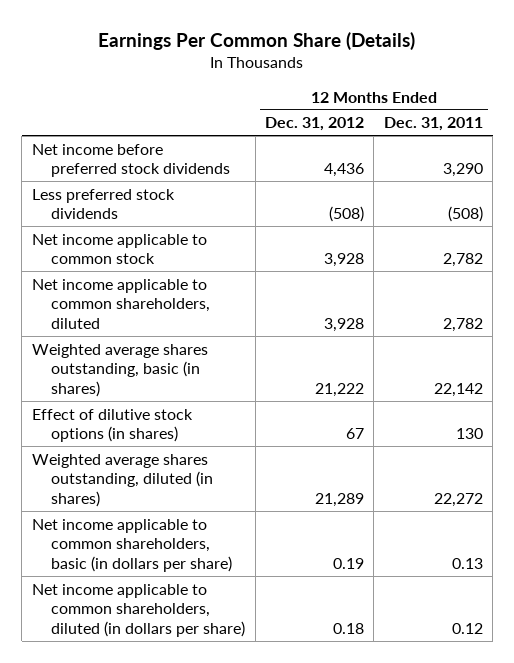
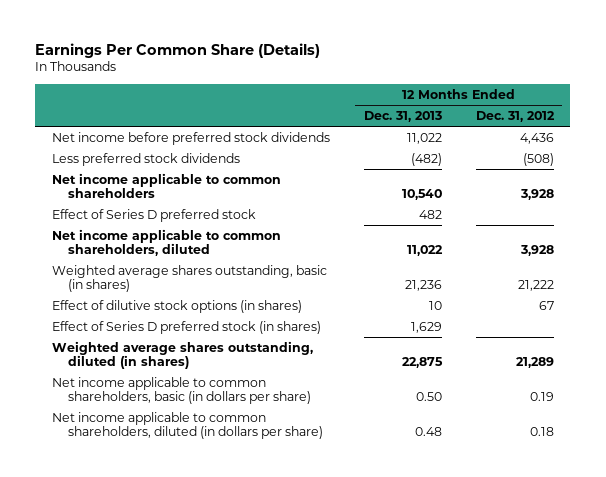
[383,117,483,132] Dec. 31, 2011 -> none
none -> [363,110,442,122] Dec. 31, 2013
[31,233,207,265] Net income applicable to common stock -> [52,172,282,199] Net income applicable to common shareholders
none -> [52,208,257,222] Effect of Series D preferred stock
none -> [52,320,322,334] Effect of Series D preferred stock (in shares)

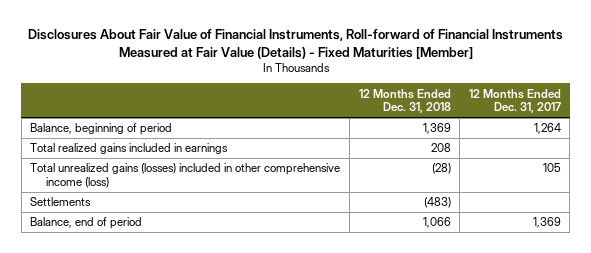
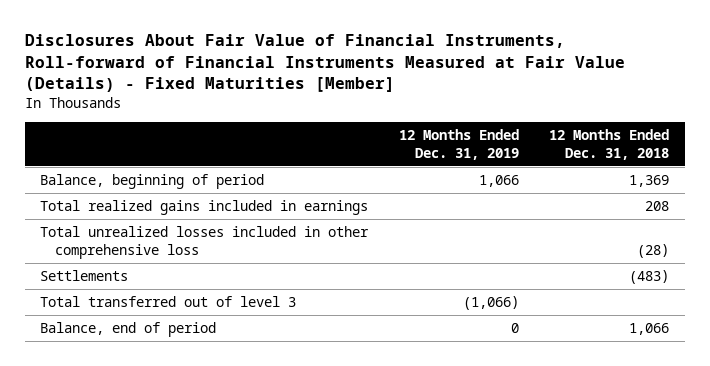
[468,88,561,113] 12 Months Ended Dec. 31, 2017 -> none
none -> [398,128,519,160] 12 Months Ended Dec. 31, 2019
[30,163,341,188] Total unrealized gains (losses) included in other comprehensive income (loss) -> [40,225,370,259] Total unrealized losses included in other comprehensive loss
none -> [40,295,297,307] Total transferred out of level 3

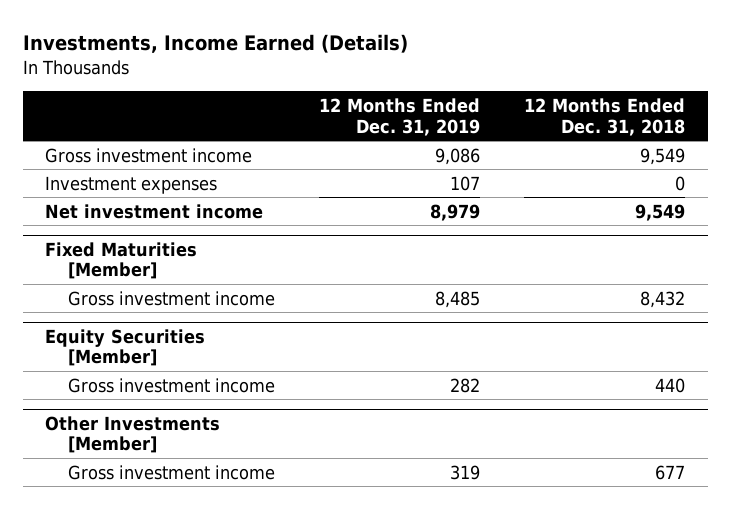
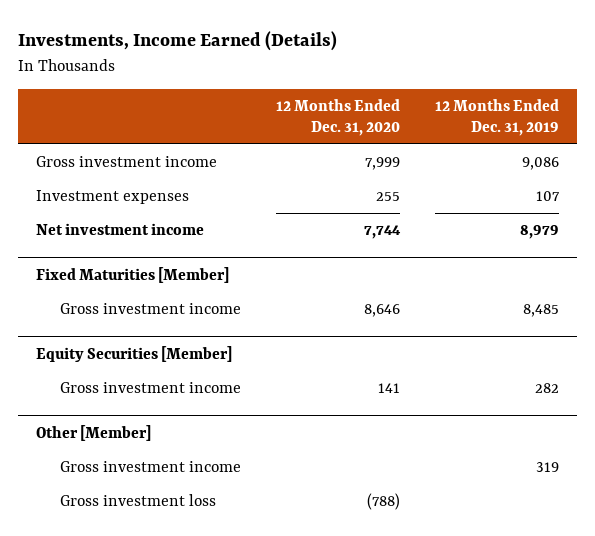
[524,97,686,136] 12 Months Ended Dec. 31, 2018 -> none
none -> [275,99,400,136] 12 Months Ended Dec. 31, 2020
[45,415,221,454] Other Investments [Member] -> [35,424,151,441] Other [Member]
none -> [59,494,216,507] Gross investment loss

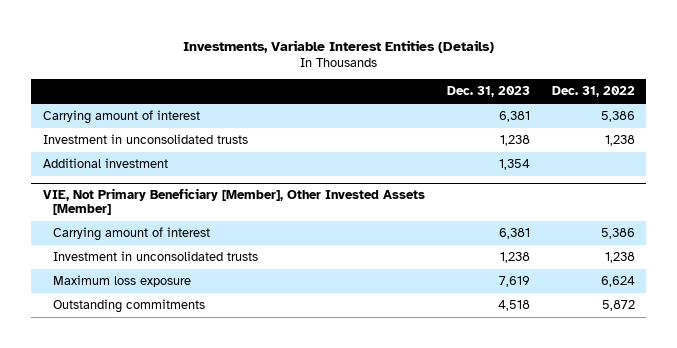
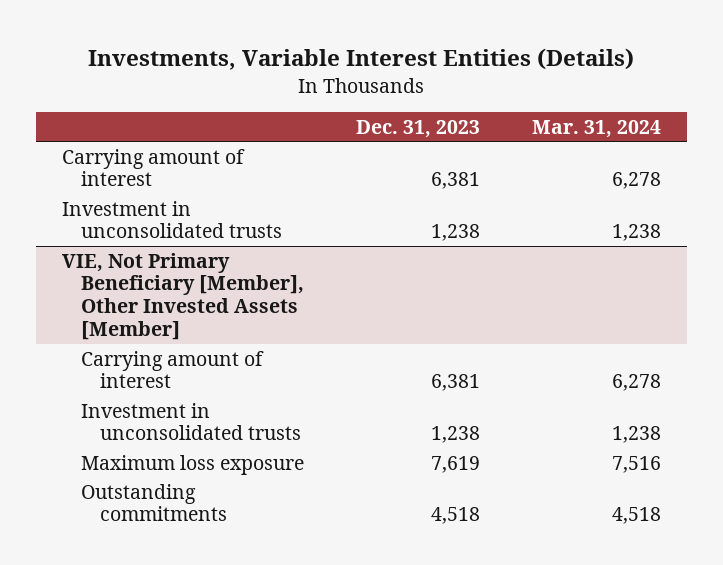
[551,86,635,98] Dec. 31, 2022 -> none
none -> [531,119,661,138] Mar. 31, 2024
[42,158,168,169] Additional investment -> none

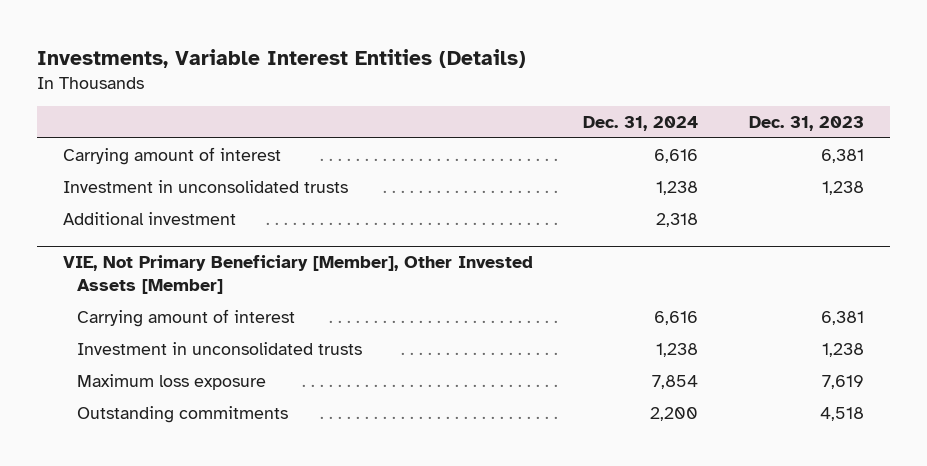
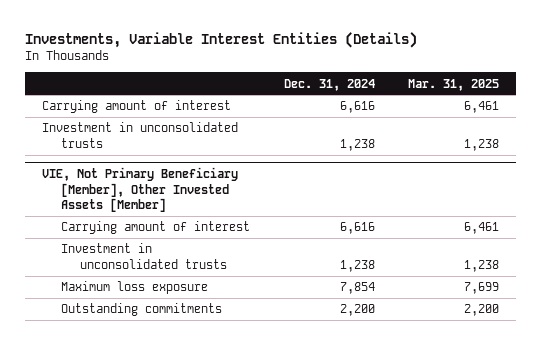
[749,116,865,132] Dec. 31, 2023 -> none
none -> [408,78,500,91] Mar. 31, 2025
[62,211,236,225] Additional investment -> none

